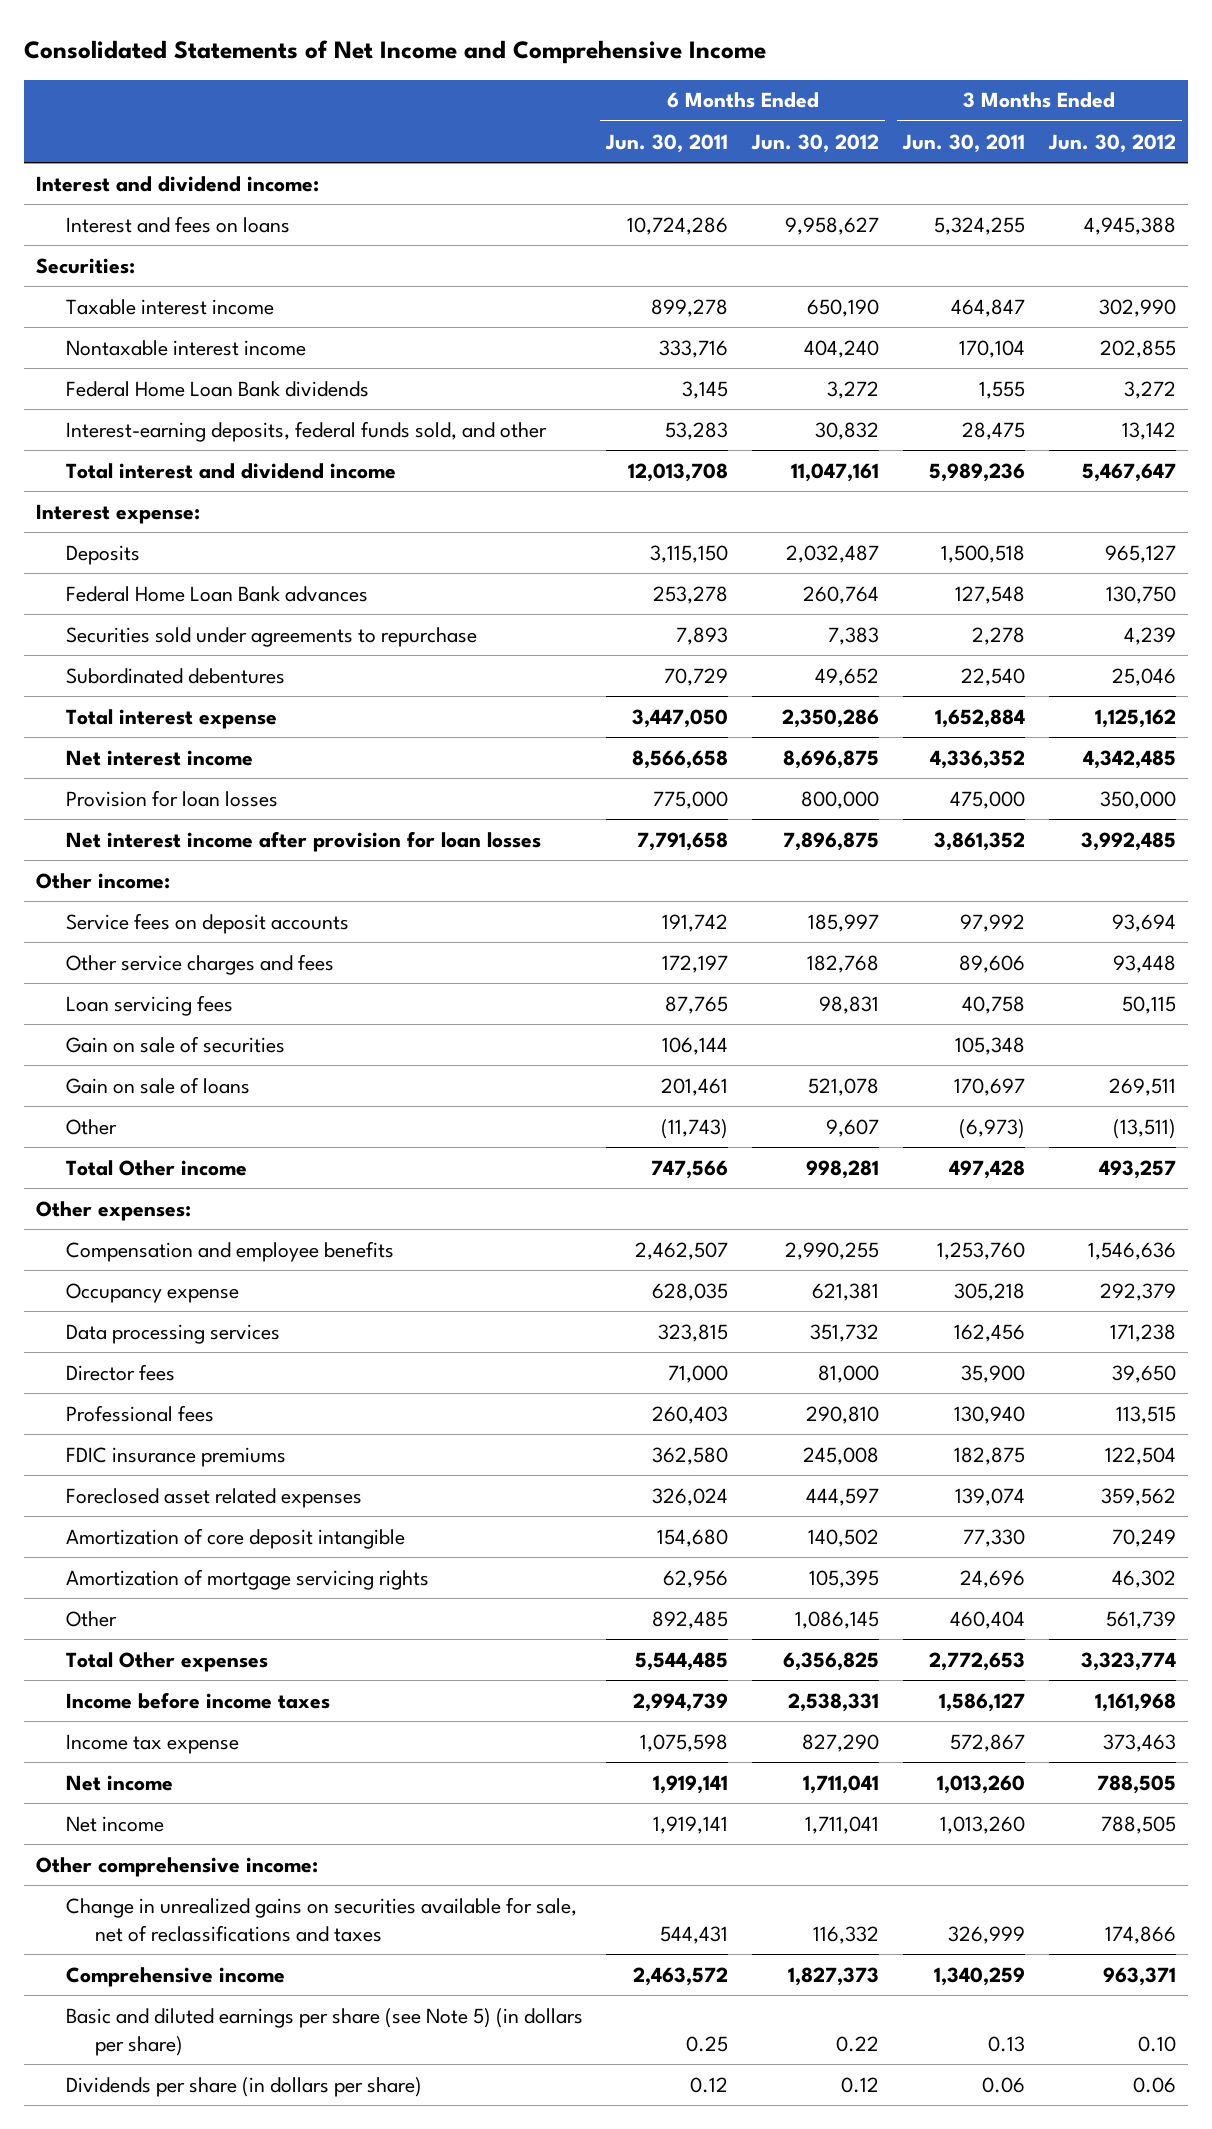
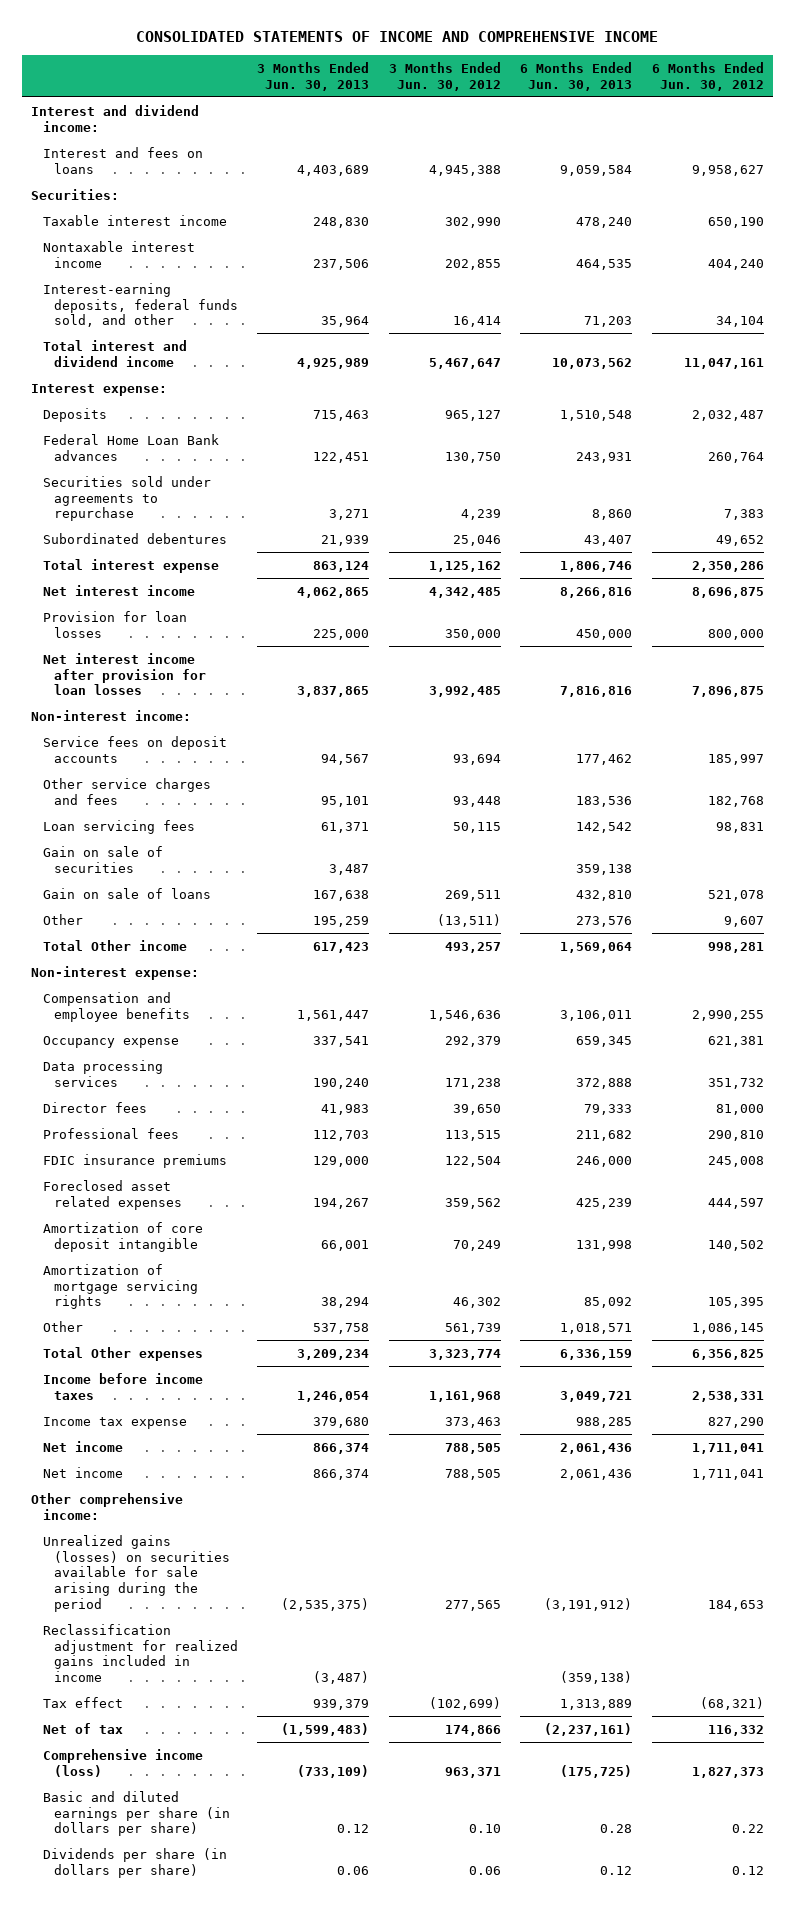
[24,39,767,64] Consolidated Statements of Net Income and Comprehensive Income -> [136,31,659,43] CONSOLIDATED STATEMENTS OF INCOME AND COMPREHENSIVE INCOME
[605,133,729,153] Jun. 30, 2011 -> none
[901,133,1025,153] Jun. 30, 2011 -> none
none -> [257,61,370,91] 3 Months Ended Jun. 30, 2013
none -> [520,61,633,91] 6 Months Ended Jun. 30, 2013
[65,380,369,397] Federal Home Loan Bank dividends -> none
[815,421,880,440] 30,832 -> [715,316,764,328] 34,104
[1121,421,1176,440] 13,142 -> [452,316,501,328] 16,414
[36,872,171,889] Other income: -> [31,709,192,721] Non-interest income:
[36,1200,192,1221] Other expenses: -> [31,965,200,980] Non-interest expense:
none -> [42,1534,230,1613] Unrealized gains (losses) on securities available for sale arising during the period
none -> [42,1623,238,1683] Reclassification adjustment for realized gains included in income
none -> [42,1696,123,1708] Tax effect
[65,1896,577,1942] Change in unrealized gains on securities available for sale, net of reclassifications and taxes -> [42,1722,123,1734] Net of tax
[65,1966,285,1987] Comprehensive income -> [42,1748,203,1777] Comprehensive income (loss)
[65,2007,583,2056] Basic and diluted earnings per share (see Note 5) (in dollars per share) -> [42,1790,230,1837] Basic and diluted earnings per share (in dollars per share)

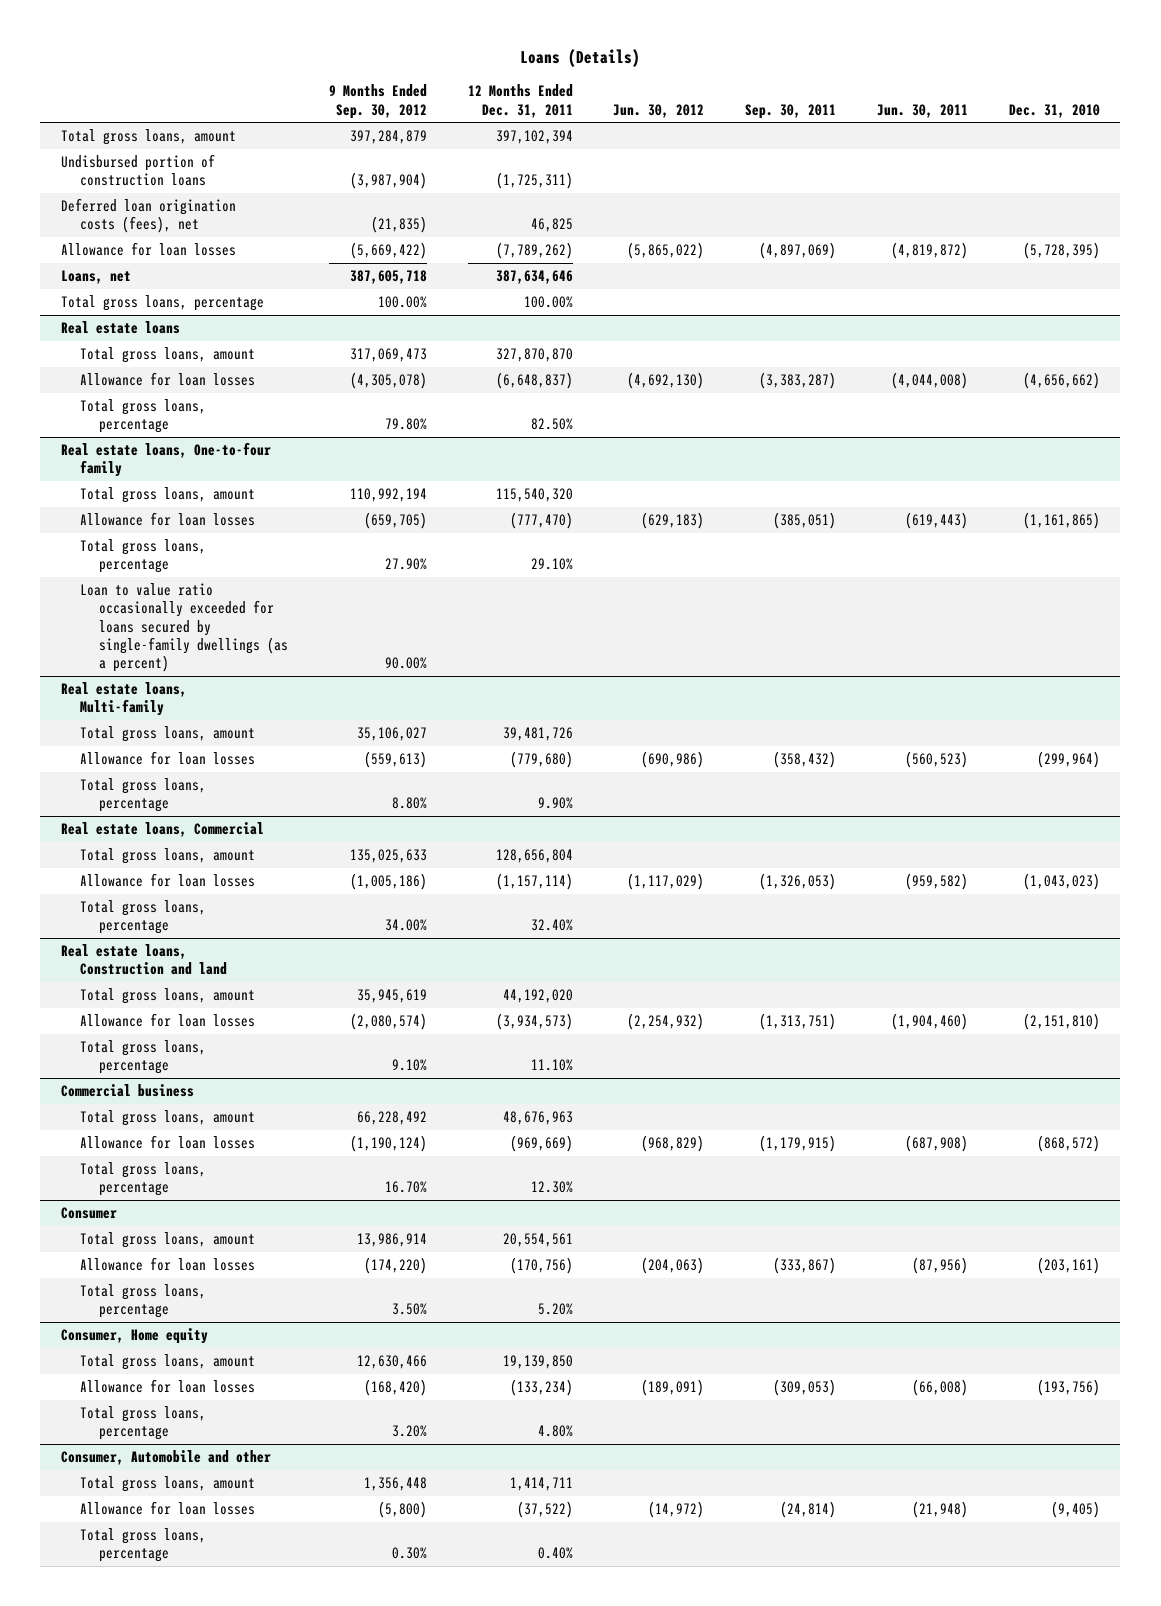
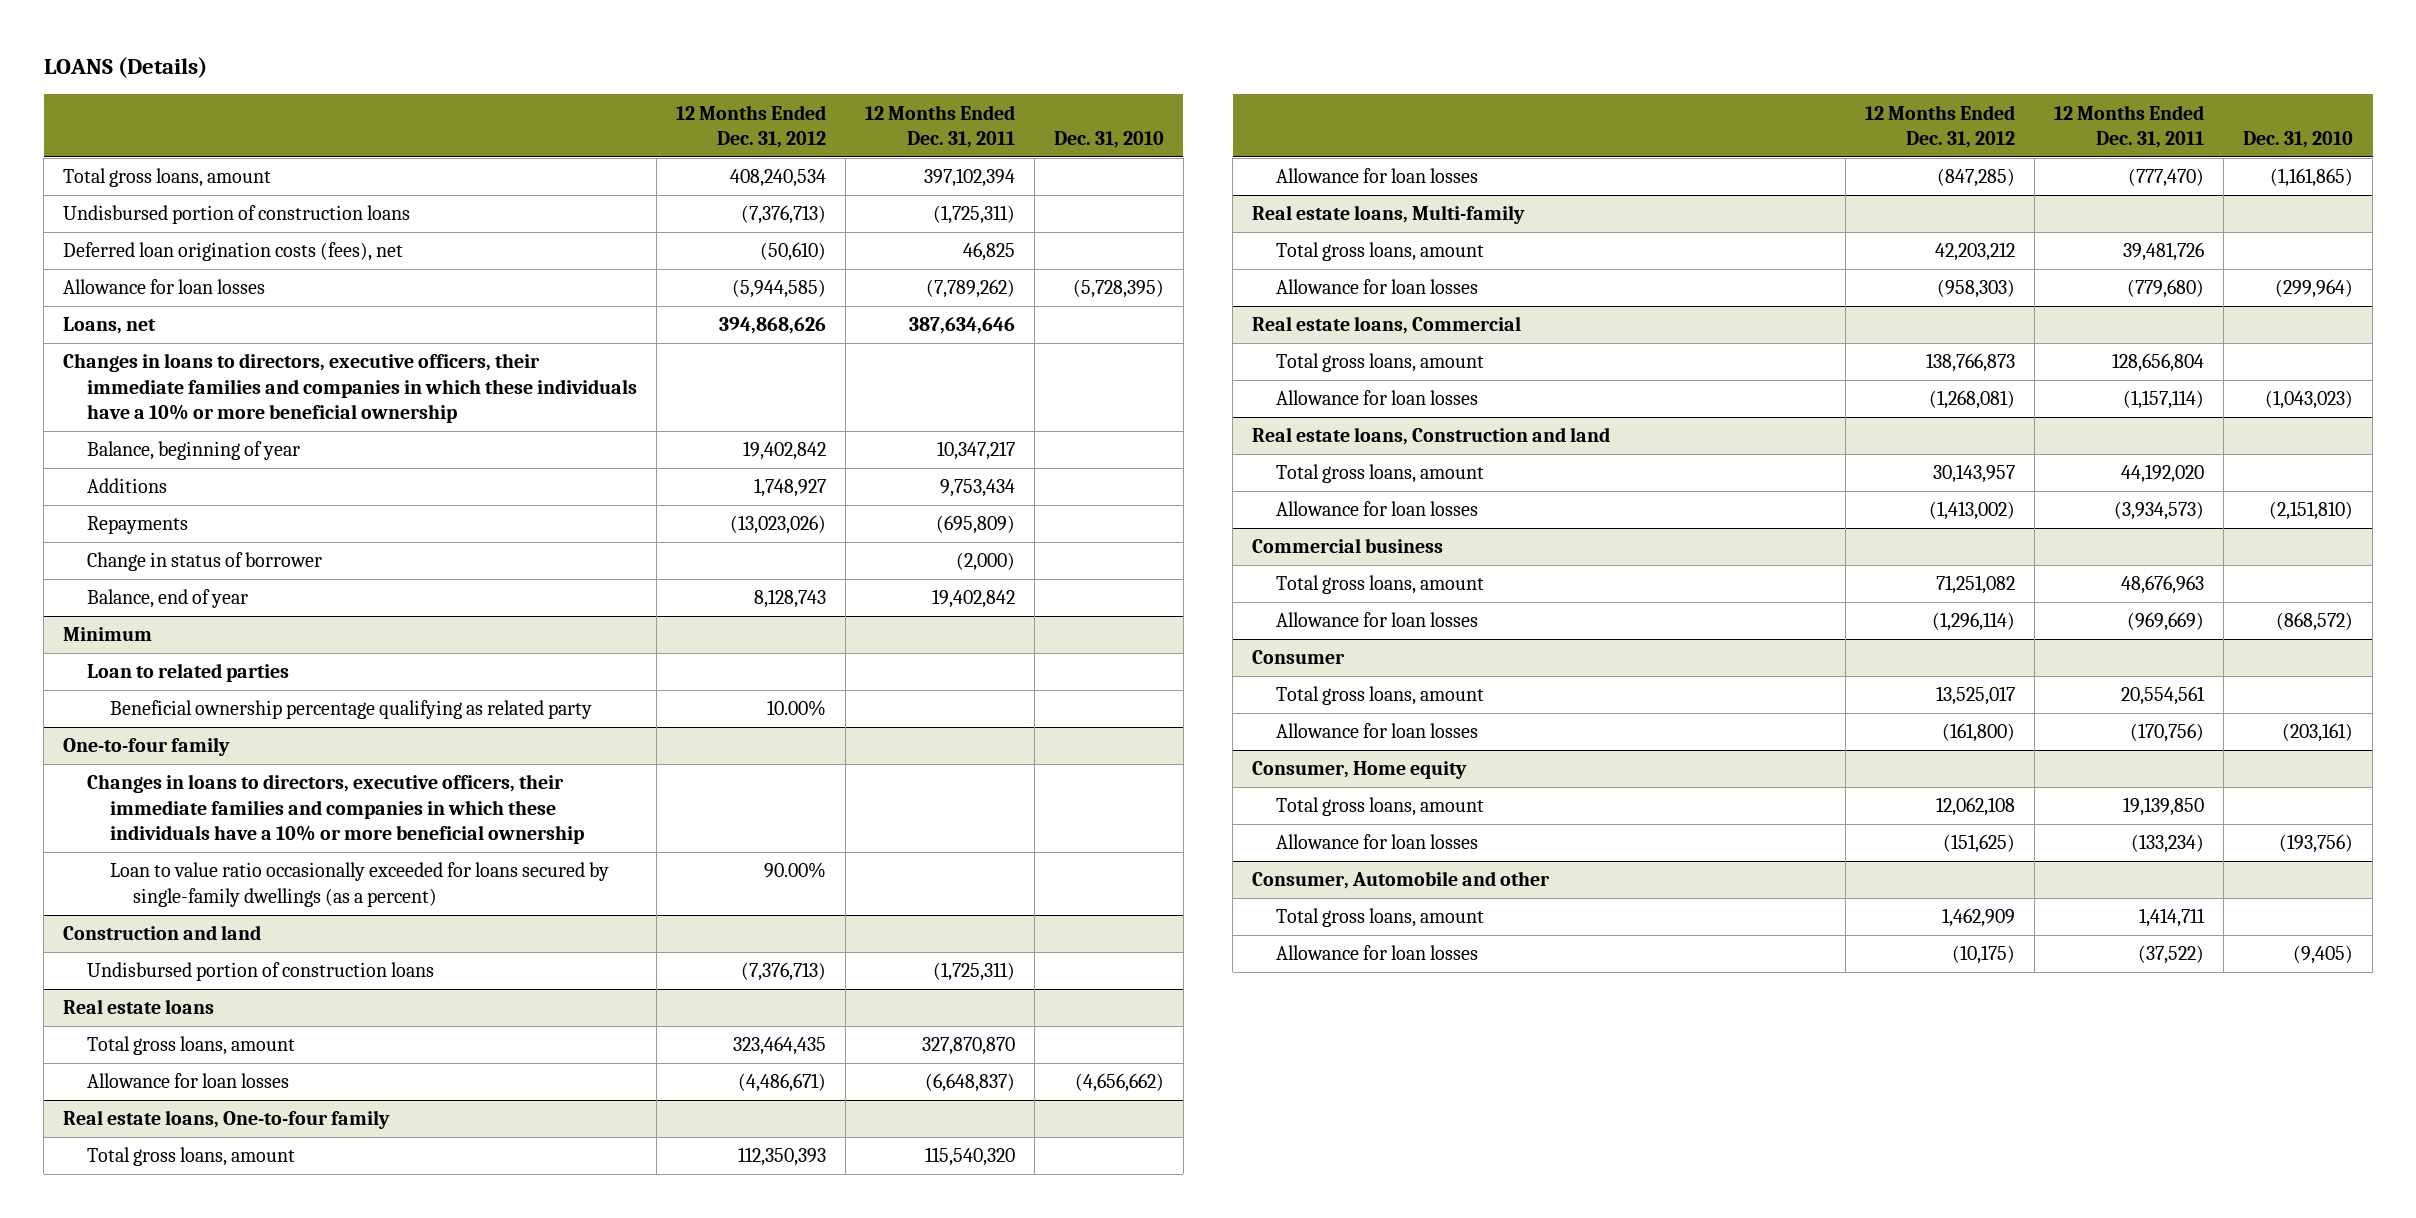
[520,49,641,68] Loans (Details) -> [43,57,207,79] LOANS (Details)
[328,84,427,119] 9 Months Ended Sep. 30, 2012 -> none
[613,103,705,118] Jun. 30, 2012 -> none
[745,103,837,119] Sep. 30, 2011 -> none
[877,103,969,118] Jun. 30, 2011 -> none
none -> [675,104,826,148] 12 Months Ended Dec. 31, 2012
[60,295,264,312] Total gross loans, percentage -> none
none -> [63,353,637,423] Changes in loans to directors, executive officers, their immediate families and companies in which these individuals have a 10% or more beneficial ownership
none -> [86,441,300,461] Balance, beginning of year
none -> [86,478,167,494] Additions
none -> [86,516,188,535] Repayments
none -> [86,552,322,572] Change in status of borrower
none -> [86,589,248,609] Balance, end of year
none -> [63,627,153,642] Minimum
none -> [86,663,289,683] Loan to related parties
none -> [109,700,592,720] Beneficial ownership percentage qualifying as related party
none -> [63,737,231,757] One-to-four family
none -> [86,774,584,844] Changes in loans to directors, executive officers, their immediate families and companies in which these individuals have a 10% or more beneficial ownership
none -> [109,862,609,907] Loan to value ratio occasionally exceeded for loans secured by single-family dwellings (as a percent)
none -> [63,925,262,941] Construction and land
none -> [86,962,434,982] Undisbursed portion of construction loans
[79,399,206,434] Total gross loans, percentage -> none
[79,539,206,574] Total gross loans, percentage -> none
[79,583,289,673] Loan to value ratio occasionally exceeded for loans secured by single-family dwellings (as a percent) -> none
[79,778,206,813] Total gross loans, percentage -> none
[79,900,206,935] Total gross loans, percentage -> none
[79,1040,206,1075] Total gross loans, percentage -> none
[79,1162,206,1197] Total gross loans, percentage -> none
[79,1284,206,1319] Total gross loans, percentage -> none
[79,1406,206,1441] Total gross loans, percentage -> none
[79,1528,206,1563] Total gross loans, percentage -> none

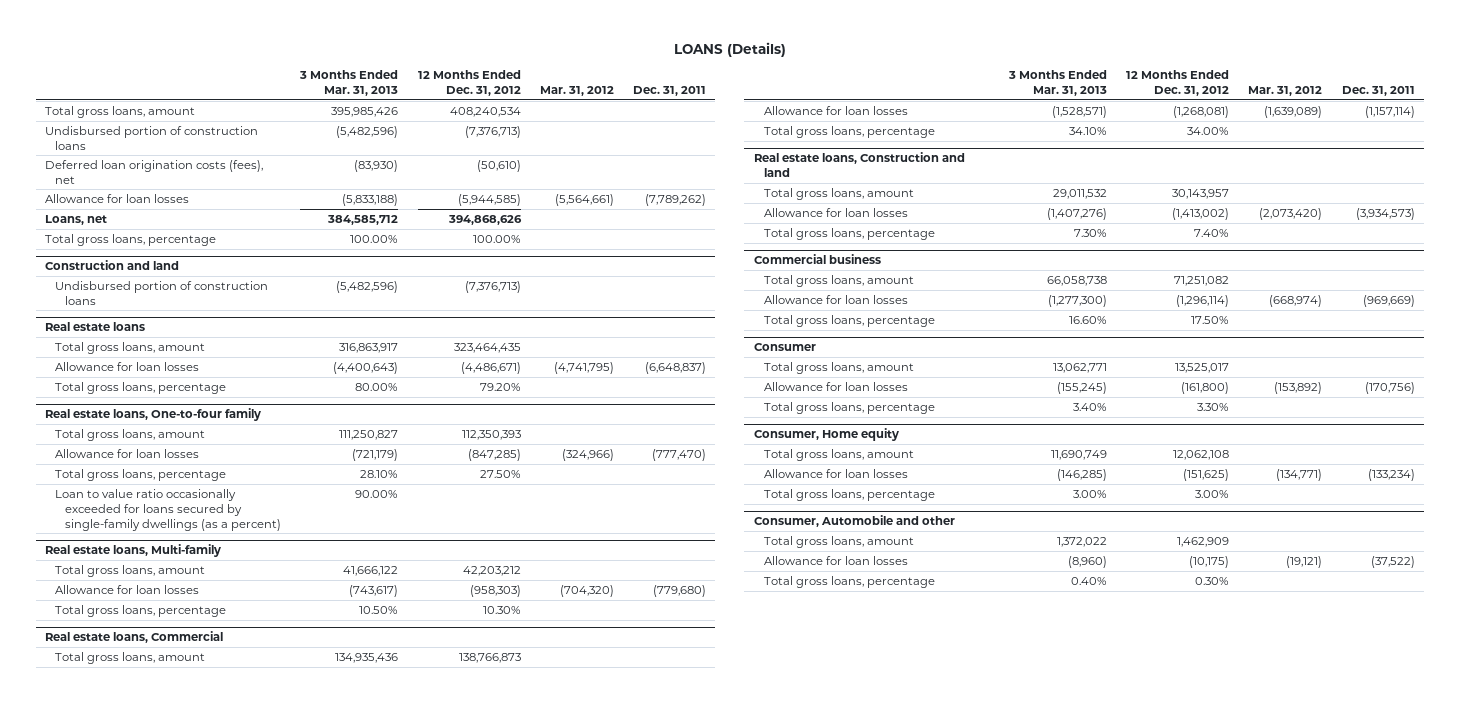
[864,104,1015,148] 12 Months Ended Dec. 31, 2011 -> none
[1053,130,1164,148] Dec. 31, 2010 -> none
none -> [299,70,399,97] 3 Months Ended Mar. 31, 2013
none -> [539,86,614,97] Mar. 31, 2012
none -> [632,86,706,97] Dec. 31, 2011
[63,353,637,423] Changes in loans to directors, executive officers, their immediate families and companies in which these individuals have a 10% or more beneficial ownership -> none
[86,441,300,461] Balance, beginning of year -> none
[86,478,167,494] Additions -> none
[86,516,188,535] Repayments -> none
[86,552,322,572] Change in status of borrower -> none
[86,589,248,609] Balance, end of year -> none
[63,627,153,642] Minimum -> none
[86,663,289,683] Loan to related parties -> none
[109,700,592,720] Beneficial ownership percentage qualifying as related party -> none
[63,737,231,757] One-to-four family -> none
[86,774,584,844] Changes in loans to directors, executive officers, their immediate families and companies in which these individuals have a 10% or more beneficial ownership -> none
[109,862,609,907] Loan to value ratio occasionally exceeded for loans secured by single-family dwellings (as a percent) -> none
none -> [45,233,217,246] Total gross loans, percentage
none -> [55,381,227,394] Total gross loans, percentage
none -> [55,468,227,481] Total gross loans, percentage
none -> [55,488,282,531] Loan to value ratio occasionally exceeded for loans secured by single-family dwellings (as a percent)
none -> [55,604,227,617] Total gross loans, percentage
none -> [764,125,936,138] Total gross loans, percentage
none -> [764,227,936,240] Total gross loans, percentage
none -> [764,314,936,327] Total gross loans, percentage
none -> [764,401,936,414] Total gross loans, percentage
none -> [764,488,936,501] Total gross loans, percentage
none -> [764,575,936,588] Total gross loans, percentage

